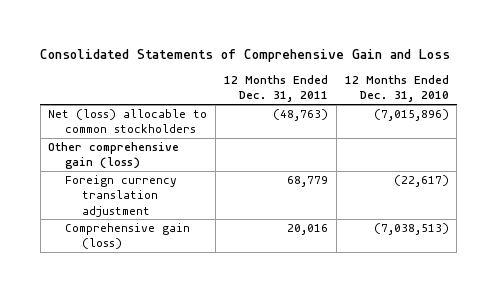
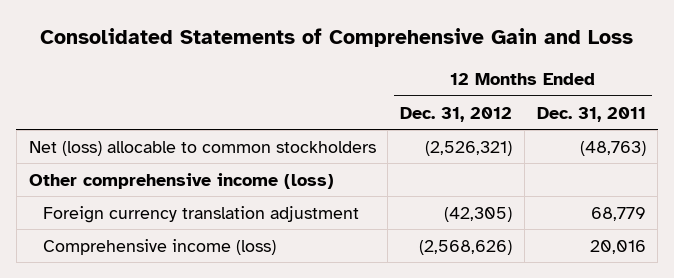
[344,75,449,103] 12 Months Ended Dec. 31, 2010 -> none
none -> [400,106,513,122] Dec. 31, 2012
[48,142,180,170] Other comprehensive gain (loss) -> [28,172,334,189] Other comprehensive income (loss)
[65,223,191,250] Comprehensive gain (loss) -> [42,238,276,255] Comprehensive income (loss)

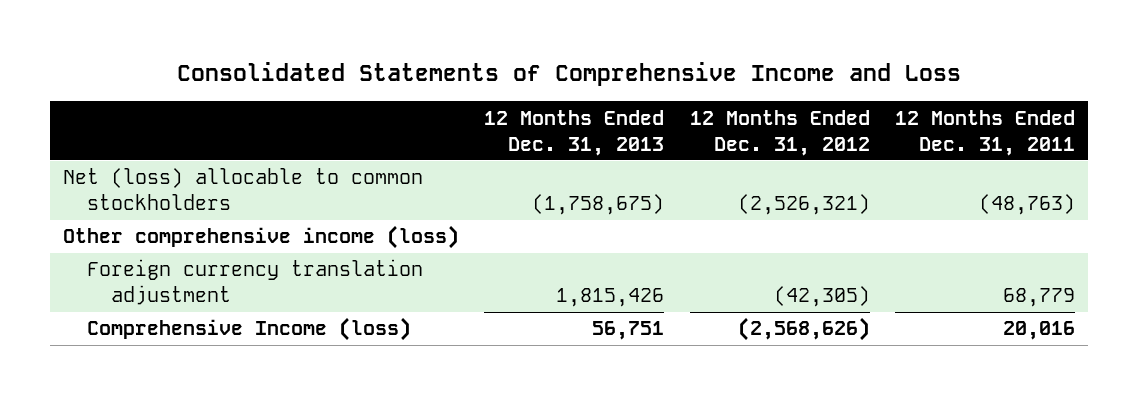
[40,28,634,48] Consolidated Statements of Comprehensive Gain and Loss -> [176,62,961,87] Consolidated Statements of Comprehensive Income and Loss
none -> [484,109,665,156] 12 Months Ended Dec. 31, 2013
[42,238,276,255] Comprehensive income (loss) -> [86,317,411,342] Comprehensive Income (loss)

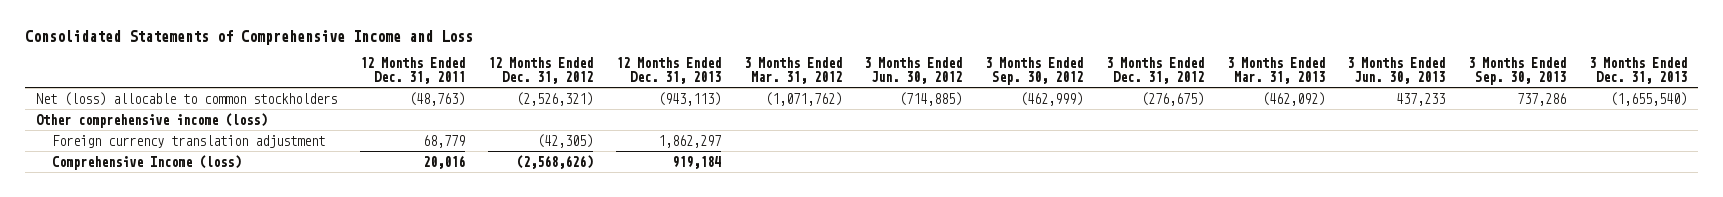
none -> [743,57,842,84] 3 Months Ended Mar. 31, 2012
none -> [864,57,963,84] 3 Months Ended Jun. 30, 2012
none -> [985,57,1084,85] 3 Months Ended Sep. 30, 2012
none -> [1105,57,1204,84] 3 Months Ended Dec. 31, 2012
none -> [1226,57,1325,84] 3 Months Ended Mar. 31, 2013
none -> [1347,57,1446,84] 3 Months Ended Jun. 30, 2013
none -> [1468,57,1567,85] 3 Months Ended Sep. 30, 2013
none -> [1588,57,1687,84] 3 Months Ended Dec. 31, 2013
[532,194,665,216] (1,758,675) -> [657,91,721,106] (943,113)
[556,288,665,308] 1,815,426 -> [657,134,721,148] 1,862,297
[592,321,665,341] 56,751 -> [671,155,721,169] 919,184

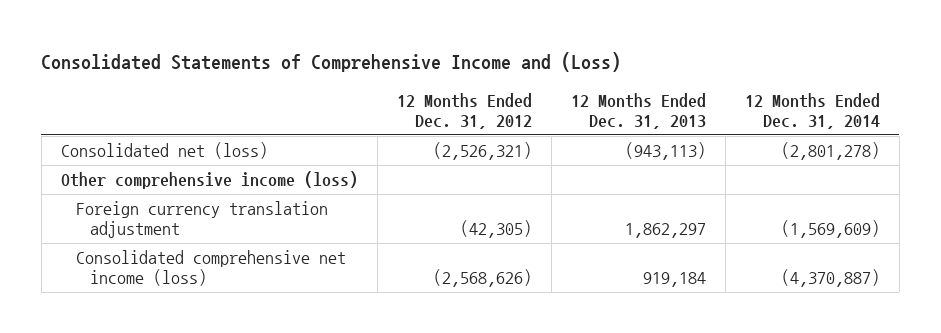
[25,29,474,45] Consolidated Statements of Comprehensive Income and Loss -> [41,52,622,73] Consolidated Statements of Comprehensive Income and (Loss)
[360,57,466,84] 12 Months Ended Dec. 31, 2011 -> none
[743,57,842,84] 3 Months Ended Mar. 31, 2012 -> none
[864,57,963,84] 3 Months Ended Jun. 30, 2012 -> none
[985,57,1084,85] 3 Months Ended Sep. 30, 2012 -> none
[1105,57,1204,84] 3 Months Ended Dec. 31, 2012 -> none
[1226,57,1325,84] 3 Months Ended Mar. 31, 2013 -> none
[1347,57,1446,84] 3 Months Ended Jun. 30, 2013 -> none
[1468,57,1567,85] 3 Months Ended Sep. 30, 2013 -> none
[1588,57,1687,84] 3 Months Ended Dec. 31, 2013 -> none
none -> [744,92,880,129] 12 Months Ended Dec. 31, 2014
[36,91,338,106] Net (loss) allocable to common stockholders -> [60,142,268,160] Consolidated net (loss)
[52,154,242,170] Comprehensive Income (loss) -> [75,250,346,287] Consolidated comprehensive net income (loss)

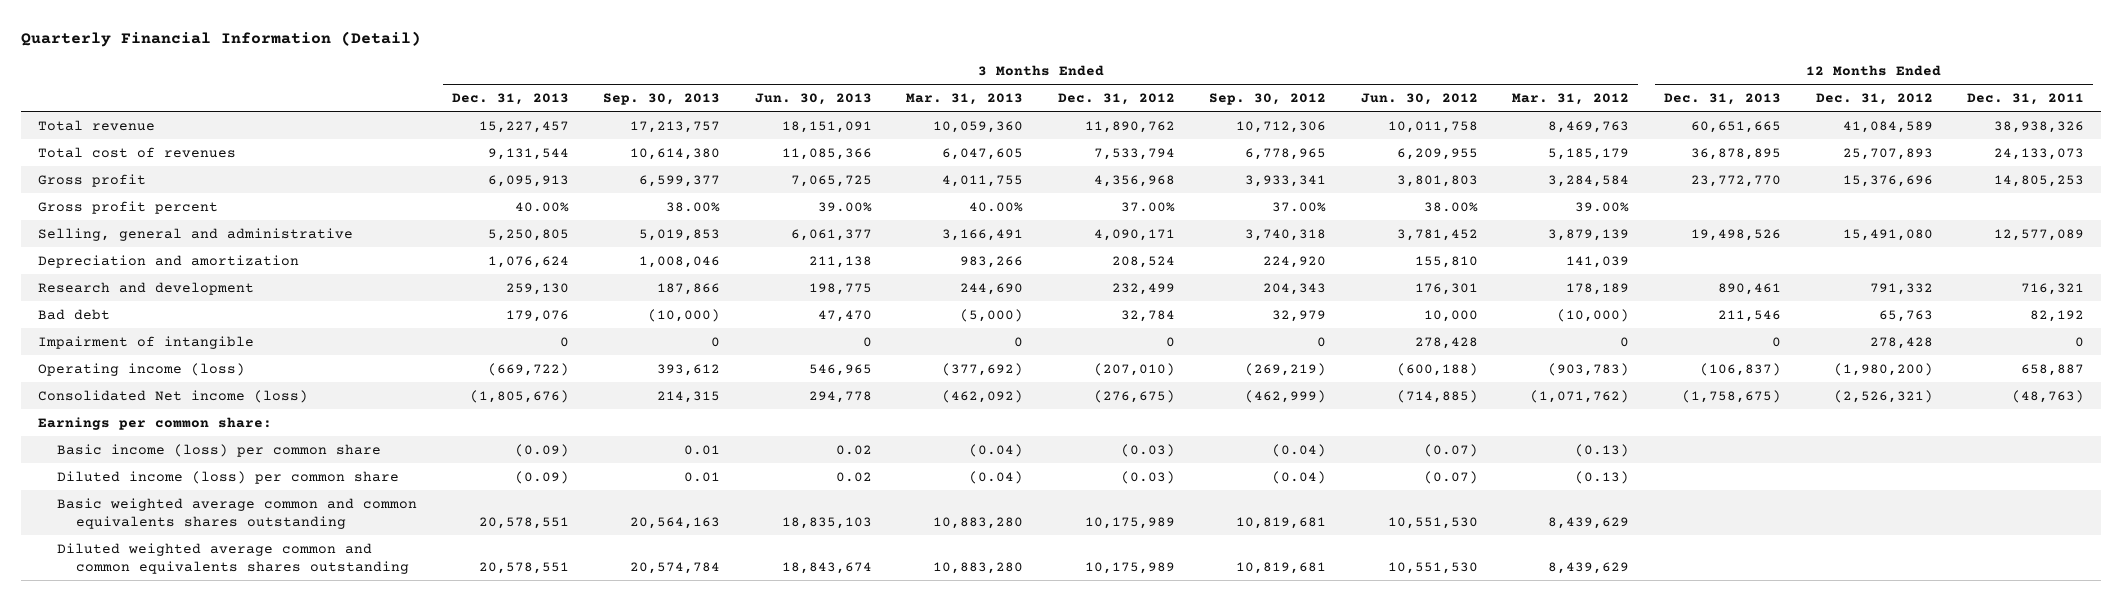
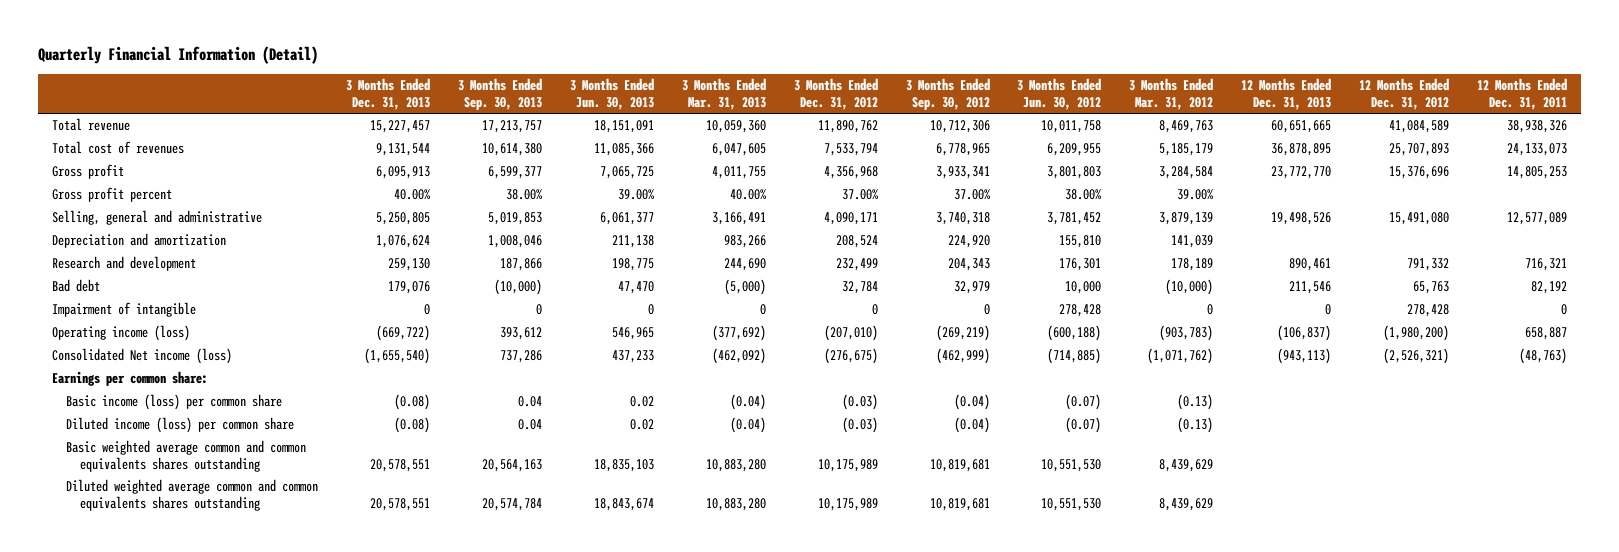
[469,389,569,403] (1,805,676) -> [363,348,430,365] (1,655,540)
[657,390,721,403] 214,315 -> [499,350,542,364] 737,286
[808,390,872,403] 294,778 -> [611,350,654,364] 437,233
[1682,389,1782,403] (1,758,675) -> [1277,348,1332,365] (943,113)
[514,443,569,457] (0.09) -> [393,394,430,411] (0.08)
[684,444,721,455] 0.01 -> [517,396,542,408] 0.04
[514,470,569,484] (0.09) -> [393,417,430,434] (0.08)
[684,471,721,482] 0.01 -> [517,419,542,431] 0.04

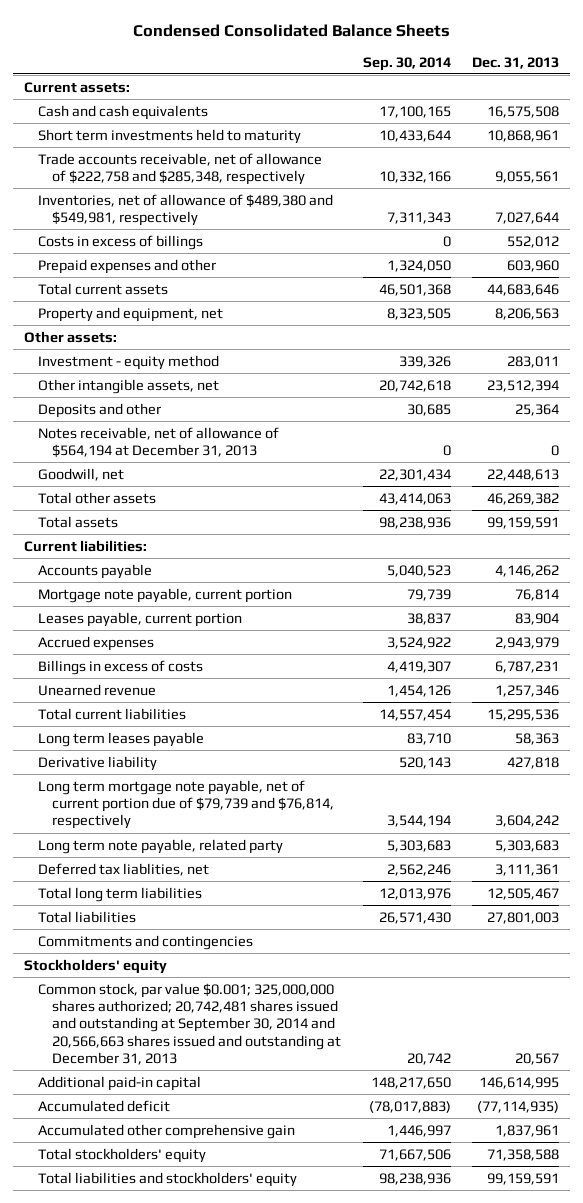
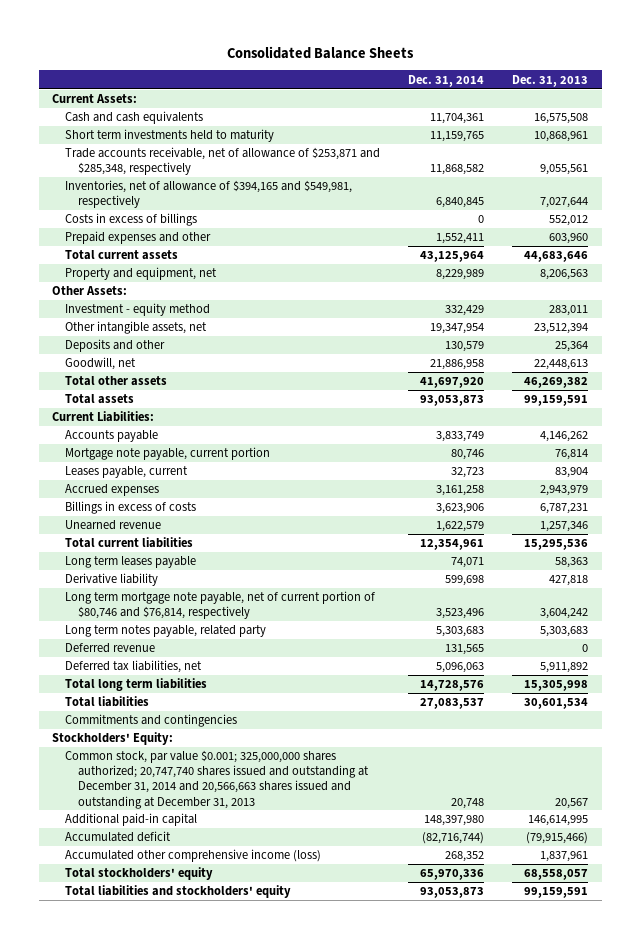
[132,23,450,37] Condensed Consolidated Balance Sheets -> [227,45,415,59] Consolidated Balance Sheets
[362,56,451,71] Sep. 30, 2014 -> none
none -> [407,74,484,87] Dec. 31, 2014
[24,81,131,93] Current assets: -> [52,94,138,104] Current Assets:
[38,152,323,186] Trade accounts receivable, net of allowance of $222,758 and $285,348, respectively -> [64,147,380,176] Trade accounts receivable, net of allowance of $253,871 and $285,348, respectively
[38,193,334,227] Inventories, net of allowance of $489,380 and $549,981, respectively -> [64,180,352,209] Inventories, net of allowance of $394,165 and $549,981, respectively
[24,330,118,343] Other assets: -> [52,286,128,296] Other Assets:
[38,426,280,459] Notes receivable, net of allowance of $564,194 at December 31, 2013 -> none
[24,539,148,552] Current liabilities: -> [52,411,155,423] Current Liabilities:
[38,611,243,627] Leases payable, current portion -> [64,466,188,479] Leases payable, current
[38,779,335,830] Long term mortgage note payable, net of current portion due of $79,739 and $76,814, respectively -> [64,591,375,620] Long term mortgage note payable, net of current portion of $80,746 and $76,814, respectively
[38,838,284,854] Long term note payable, related party -> [64,625,266,638] Long term notes payable, related party
none -> [64,643,155,654] Deferred revenue
[38,862,210,876] Deferred tax liablities, net -> [64,660,202,674] Deferred tax liabilities, net
[495,863,560,876] 3,111,361 -> [539,662,588,674] 5,911,892
[487,887,560,900] 12,505,467 -> [523,680,588,692] 15,305,998
[487,911,560,924] 27,801,003 -> [523,698,588,710] 30,601,534
[24,958,168,974] Stockholders' equity -> [52,732,174,746] Stockholders' Equity:
[38,982,342,1066] Common stock, par value $0.001; 325,000,000 shares authorized; 20,742,481 shares issued and outstanding at September 30, 2014 and 20,566,663 shares issued and outstanding at December 31, 2013 -> [64,750,369,809] Common stock, par value $0.001; 325,000,000 shares authorized; 20,747,740 shares issued and outstanding at December 31, 2014 and 20,566,663 shares issued and outstanding at December 31, 2013
[477,1100,560,1113] (77,114,935) -> [525,832,588,845] (79,915,466)
[38,1123,296,1139] Accumulated other comprehensive gain -> [64,849,321,863] Accumulated other comprehensive income (loss)
[487,1148,560,1161] 71,358,588 -> [523,869,588,881] 68,558,057

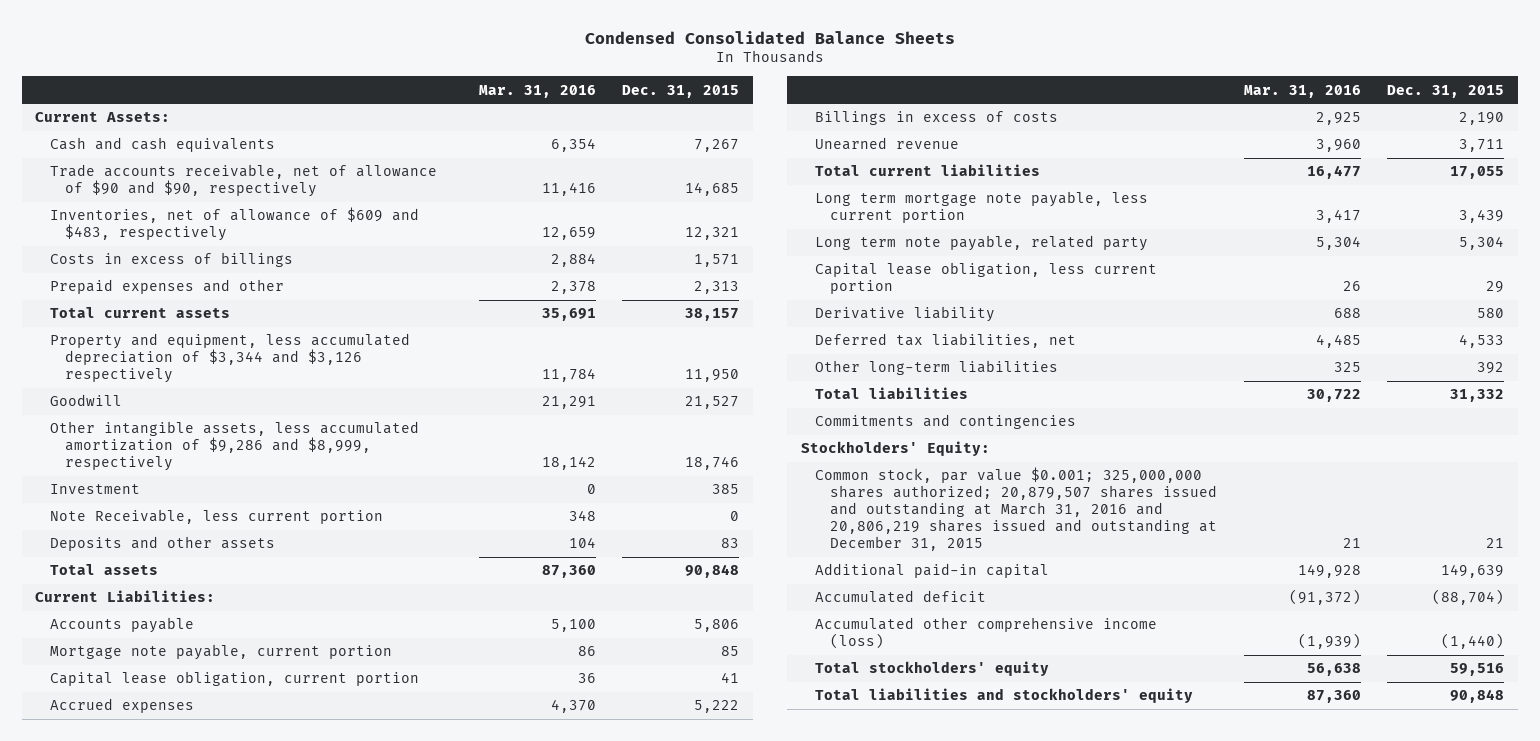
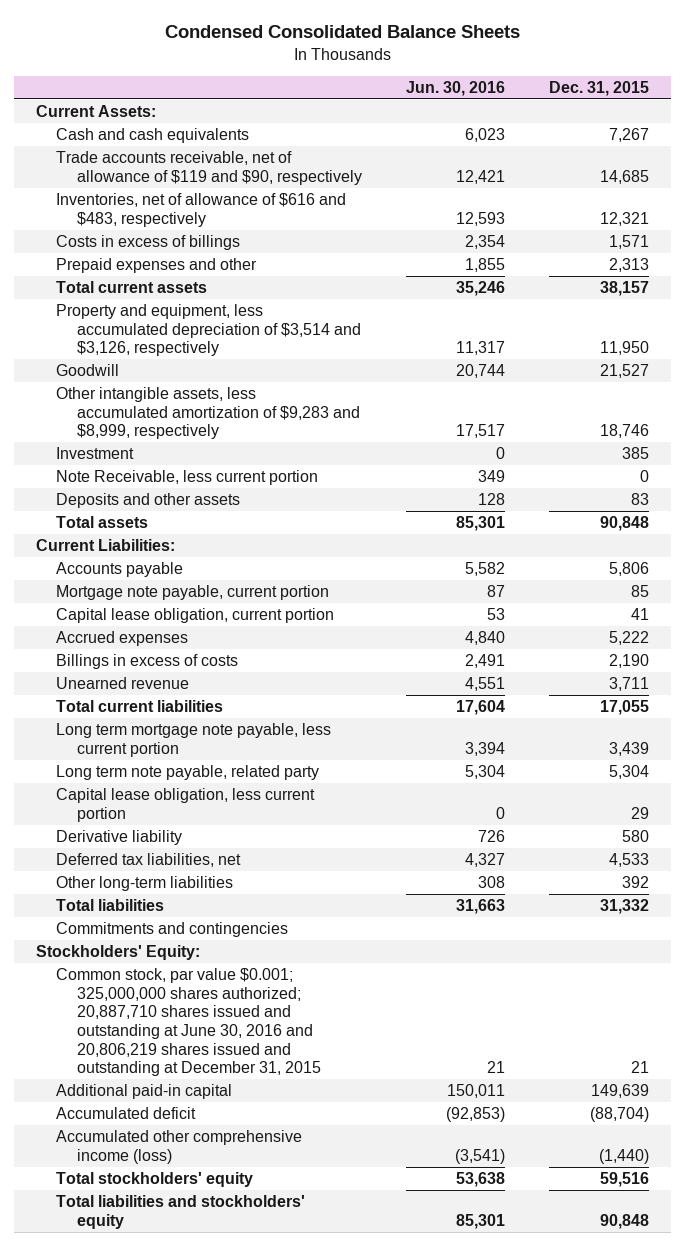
[478,84,596,98] Mar. 31, 2016 -> none
none -> [406,80,506,96] Jun. 30, 2016
[50,164,438,198] Trade accounts receivable, net of allowance of $90 and $90, respectively -> [56,150,362,185] Trade accounts receivable, net of allowance of $119 and $90, respectively
[50,207,420,242] Inventories, net of allowance of $609 and $483, respectively -> [56,192,347,227] Inventories, net of allowance of $616 and $483, respectively
[50,333,411,384] Property and equipment, less accumulated depreciation of $3,344 and $3,126 respectively -> [56,303,361,357] Property and equipment, less accumulated depreciation of $3,514 and $3,126, respectively
[50,421,420,472] Other intangible assets, less accumulated amortization of $9,286 and $8,999, respectively -> [56,386,360,440] Other intangible assets, less accumulated amortization of $9,283 and $8,999, respectively
[815,467,1218,552] Common stock, par value $0.001; 325,000,000 shares authorized; 20,879,507 shares issued and outstanding at March 31, 2016 and 20,806,219 shares issued and outstanding at December 31, 2015 -> [56,967,321,1077] Common stock, par value $0.001; 325,000,000 shares authorized; 20,887,710 shares issued and outstanding at June 30, 2016 and 20,806,219 shares issued and outstanding at December 31, 2015

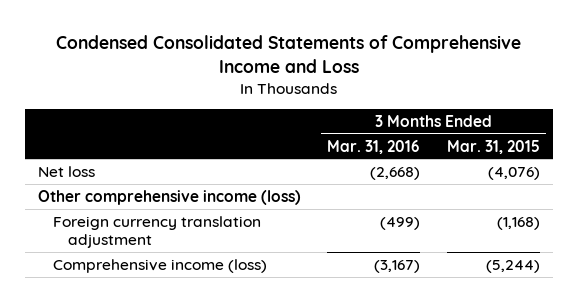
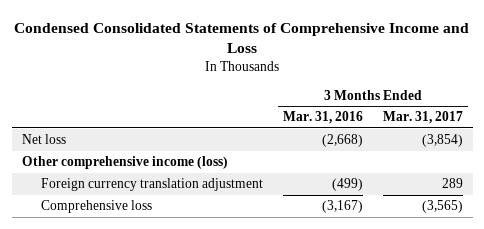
[446,139,540,154] Mar. 31, 2015 -> none
none -> [382,111,463,125] Mar. 31, 2017
[53,258,268,273] Comprehensive income (loss) -> [41,200,153,214] Comprehensive loss

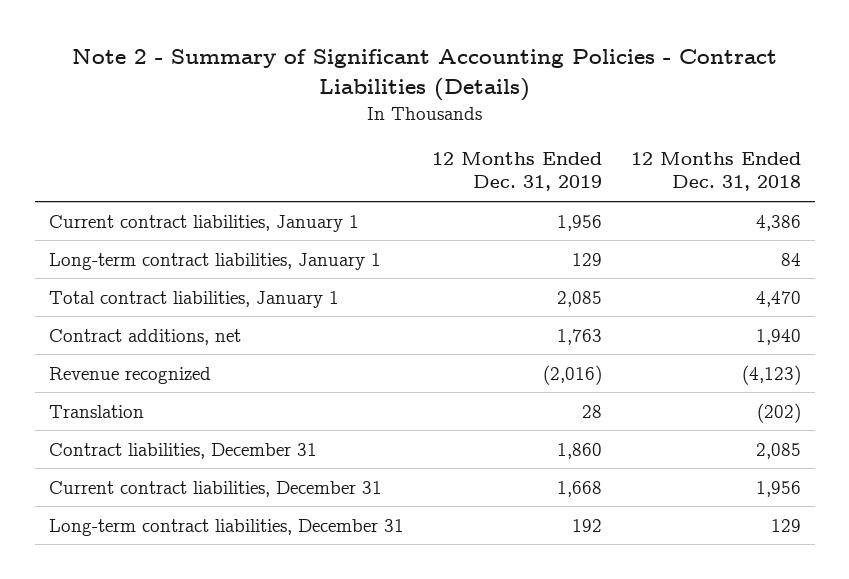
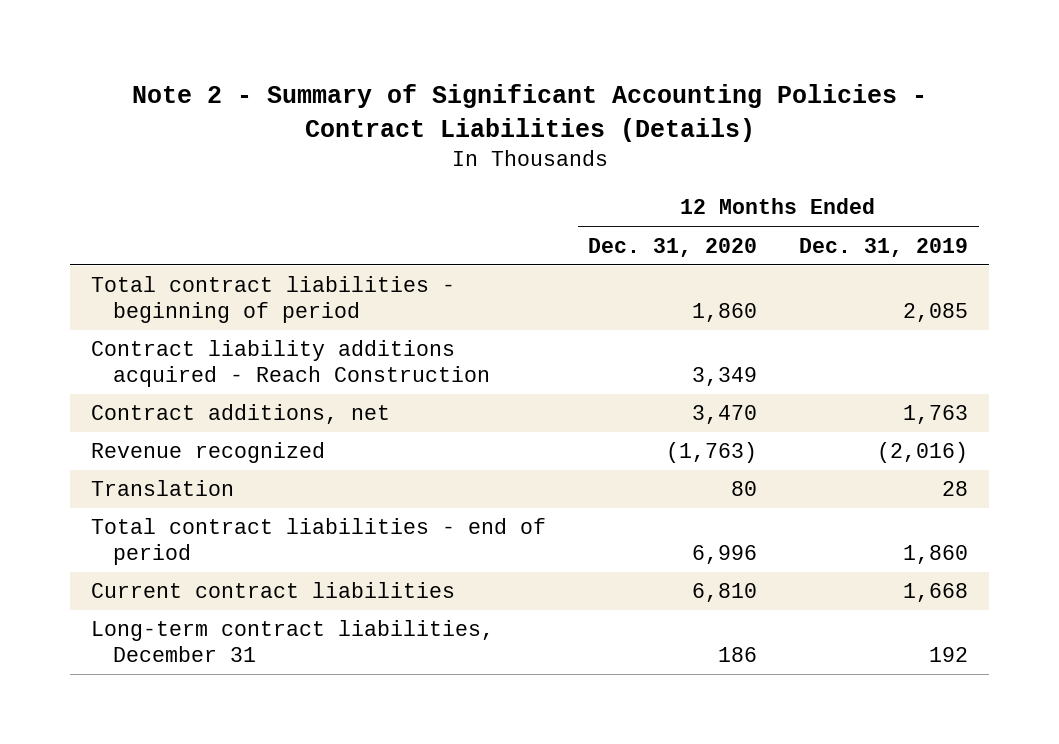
[630,151,801,192] 12 Months Ended Dec. 31, 2018 -> none
none -> [588,237,758,257] Dec. 31, 2020
[48,214,359,232] Current contract liabilities, January 1 -> none
[48,252,381,270] Long-term contract liabilities, January 1 -> none
[48,290,339,308] Total contract liabilities, January 1 -> [90,276,455,323] Total contract liabilities - beginning of period
none -> [90,340,491,387] Contract liability additions acquired - Reach Construction
[48,442,317,459] Contract liabilities, December 31 -> [90,518,546,565] Total contract liabilities - end of period
[48,480,382,497] Current contract liabilities, December 31 -> [90,582,455,599] Current contract liabilities

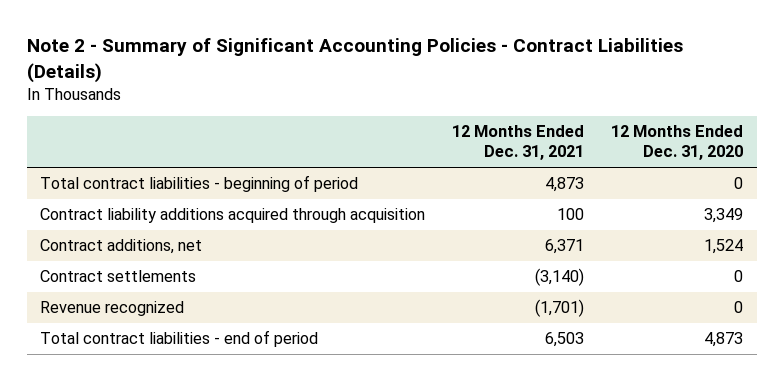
[799,237,969,257] Dec. 31, 2019 -> none
none -> [452,125,585,161] 12 Months Ended Dec. 31, 2021
[90,480,234,497] Translation -> none
[90,582,455,599] Current contract liabilities -> none
[90,620,494,662] Long-term contract liabilities, December 31 -> none
[692,302,758,322] 1,860 -> [734,177,744,190] 0
[90,340,491,387] Contract liability additions acquired - Reach Construction -> [40,208,426,224] Contract liability additions acquired through acquisition
[692,405,758,425] 3,470 -> [704,239,744,255] 1,524
none -> [40,270,197,283] Contract settlements
[666,442,758,464] (1,763) -> [734,301,744,314] 0
[692,544,758,564] 6,996 -> [704,332,744,348] 4,873

